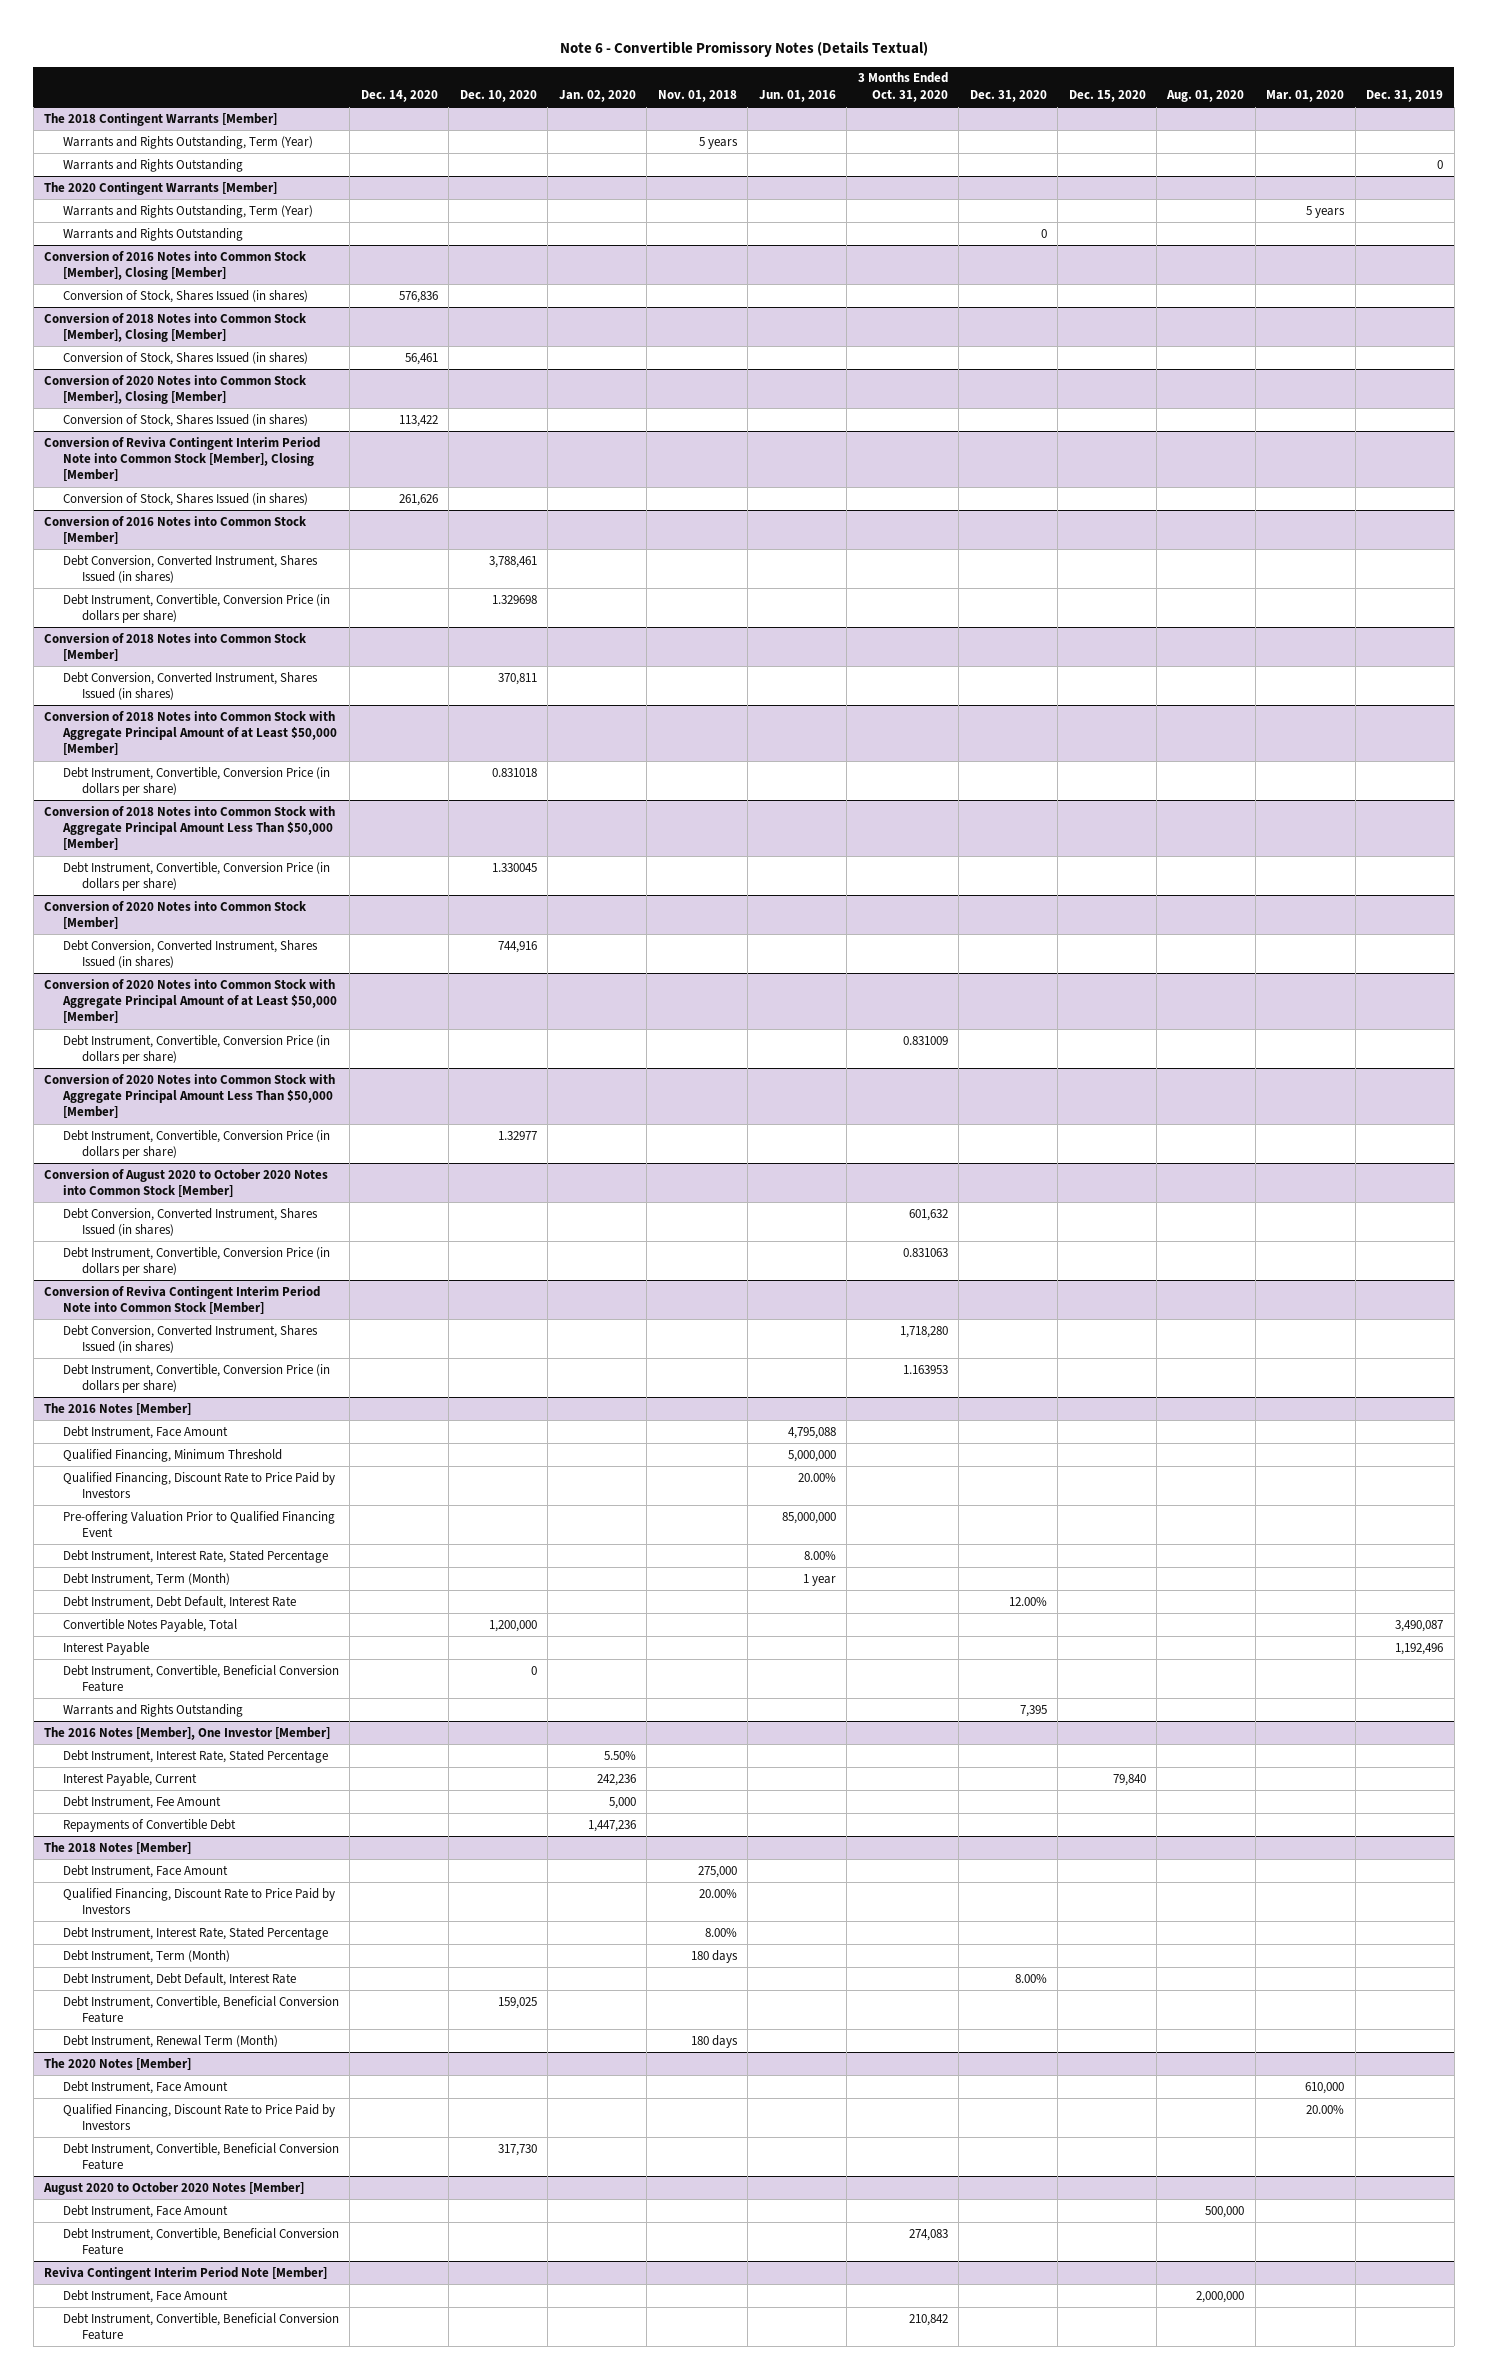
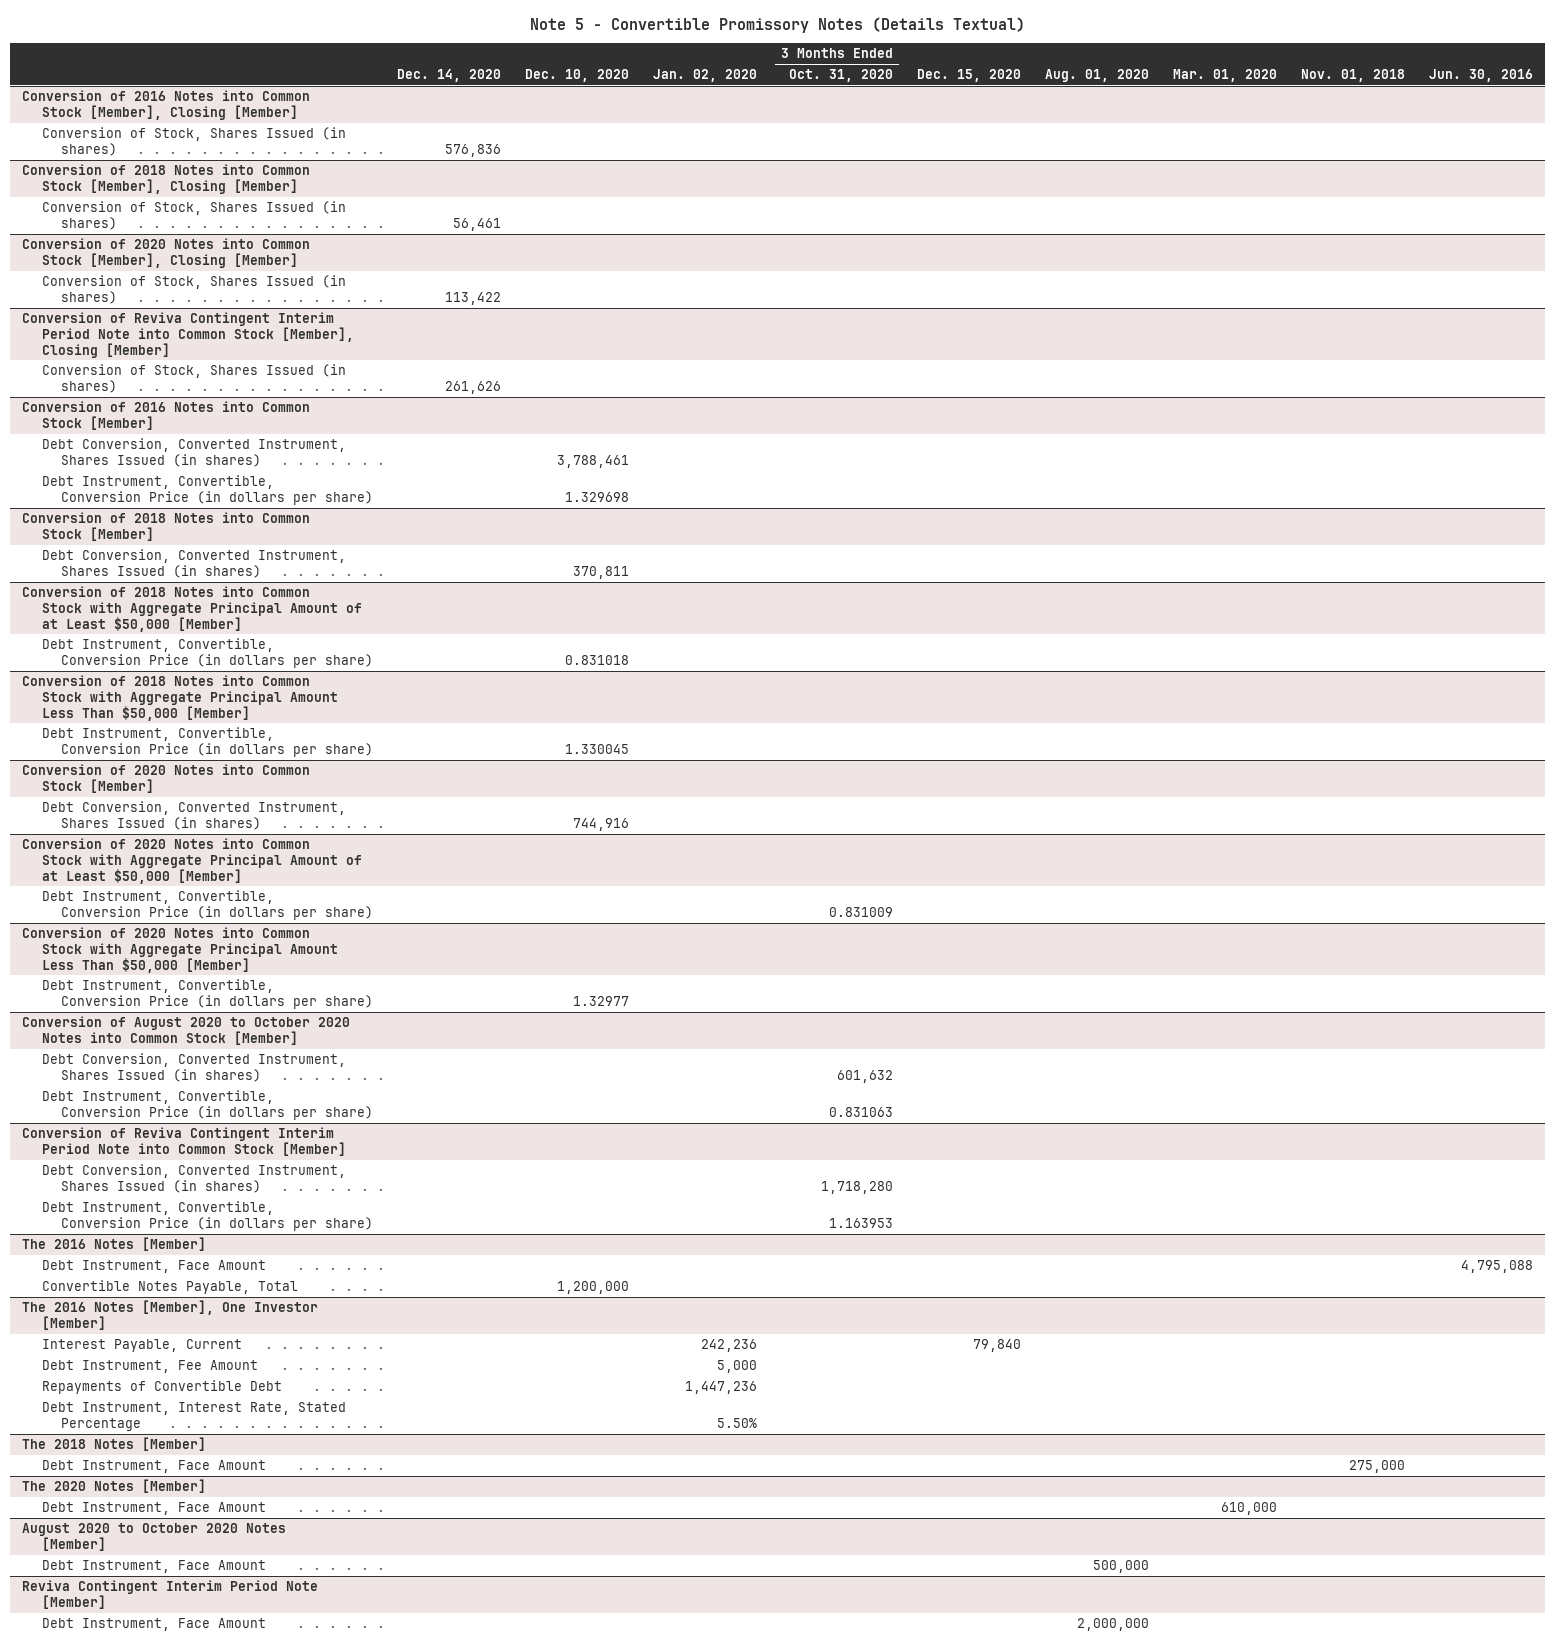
[559,41,928,58] Note 6 - Convertible Promissory Notes (Details Textual) -> [529,17,1025,34] Note 5 - Convertible Promissory Notes (Details Textual)
[758,89,836,102] Jun. 01, 2016 -> none
[969,89,1047,102] Dec. 31, 2020 -> none
[1366,89,1444,102] Dec. 31, 2019 -> none
none -> [1428,69,1533,83] Jun. 30, 2016
[44,112,278,126] The 2018 Contingent Warrants [Member] -> none
[62,135,313,149] Warrants and Rights Outstanding, Term (Year) -> none
[62,158,243,172] Warrants and Rights Outstanding -> none
[44,181,278,195] The 2020 Contingent Warrants [Member] -> none
[62,204,313,218] Warrants and Rights Outstanding, Term (Year) -> none
[62,227,243,241] Warrants and Rights Outstanding -> none
[62,1448,282,1462] Qualified Financing, Minimum Threshold -> none
[62,1471,335,1499] Qualified Financing, Discount Rate to Price Paid by Investors -> none
[62,1510,335,1538] Pre-offering Valuation Prior to Qualified Financing Event -> none
[62,1549,328,1563] Debt Instrument, Interest Rate, Stated Percentage -> none
[62,1572,230,1586] Debt Instrument, Term (Month) -> none
[62,1595,296,1609] Debt Instrument, Debt Default, Interest Rate -> none
[62,1641,149,1655] Interest Payable -> none
[62,1664,339,1693] Debt Instrument, Convertible, Beneficial Conversion Feature -> none
[62,1703,243,1717] Warrants and Rights Outstanding -> none
[62,1749,328,1763] Debt Instrument, Interest Rate, Stated Percentage -> [41,1402,346,1431] Debt Instrument, Interest Rate, Stated Percentage
[62,1887,335,1915] Qualified Financing, Discount Rate to Price Paid by Investors -> none
[62,1926,328,1940] Debt Instrument, Interest Rate, Stated Percentage -> none
[62,1949,230,1963] Debt Instrument, Term (Month) -> none
[62,1972,296,1986] Debt Instrument, Debt Default, Interest Rate -> none
[62,1995,339,2024] Debt Instrument, Convertible, Beneficial Conversion Feature -> none
[62,2034,278,2048] Debt Instrument, Renewal Term (Month) -> none
[62,2103,335,2131] Qualified Financing, Discount Rate to Price Paid by Investors -> none
[62,2142,339,2171] Debt Instrument, Convertible, Beneficial Conversion Feature -> none
[62,2227,339,2256] Debt Instrument, Convertible, Beneficial Conversion Feature -> none
[62,2312,339,2341] Debt Instrument, Convertible, Beneficial Conversion Feature -> none

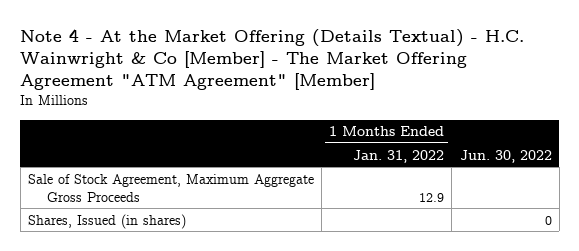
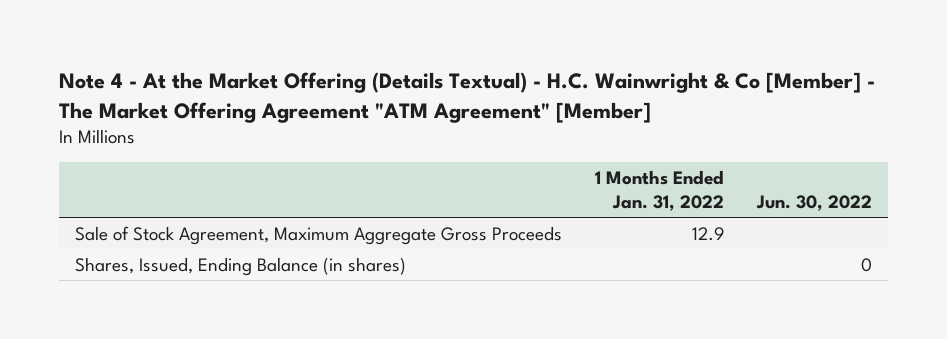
[27,213,186,229] Shares, Issued (in shares) -> [74,256,406,276] Shares, Issued, Ending Balance (in shares)

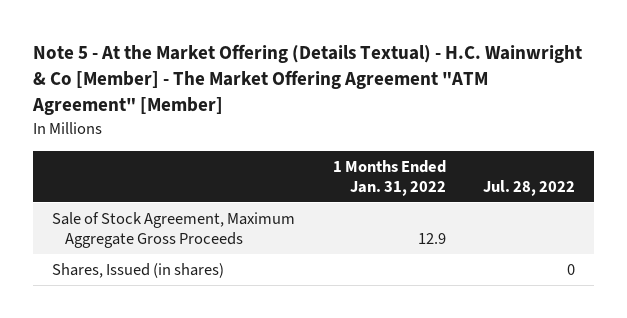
[58,72,875,123] Note 4 - At the Market Offering (Details Textual) - H.C. Wainwright & Co [Member] - The Market Offering Agreement "ATM Agreement" [Member] -> [32,44,583,116] Note 5 - At the Market Offering (Details Textual) - H.C. Wainwright & Co [Member] - The Market Offering Agreement "ATM Agreement" [Member]
[755,194,872,211] Jun. 30, 2022 -> none
none -> [483,179,576,196] Jul. 28, 2022
[74,256,406,276] Shares, Issued, Ending Balance (in shares) -> [52,263,225,279] Shares, Issued (in shares)

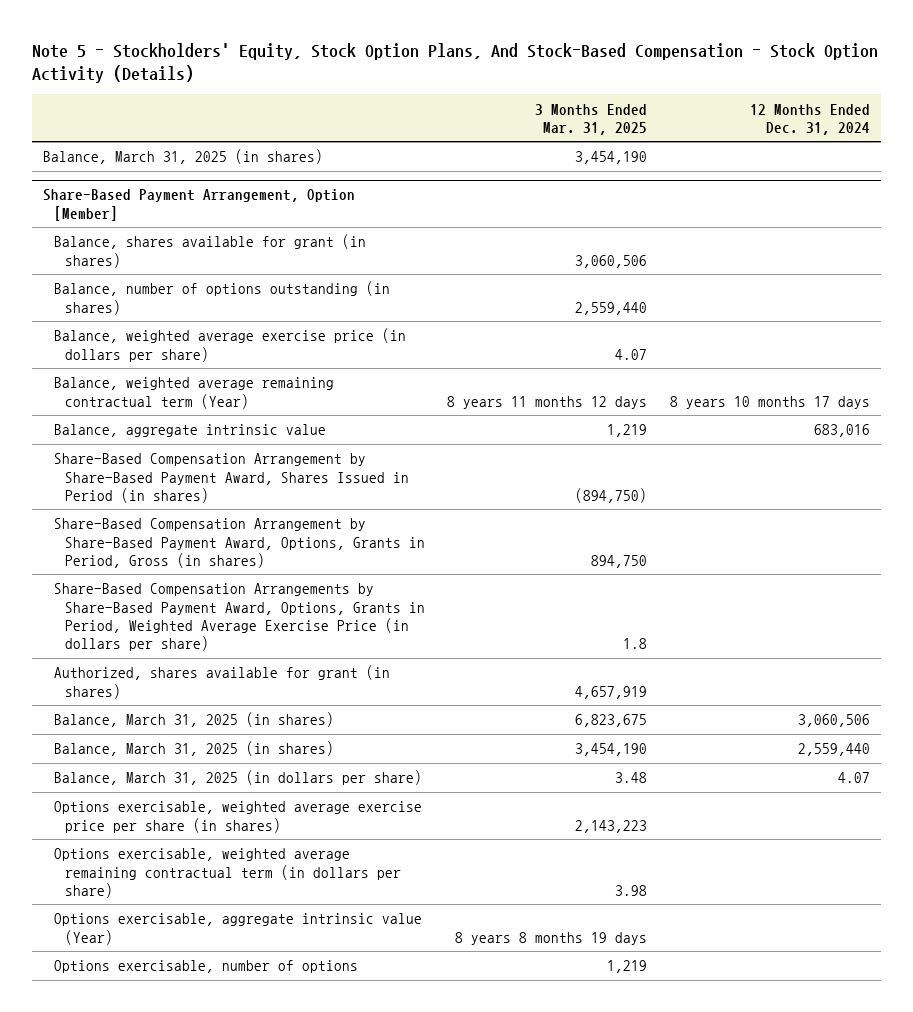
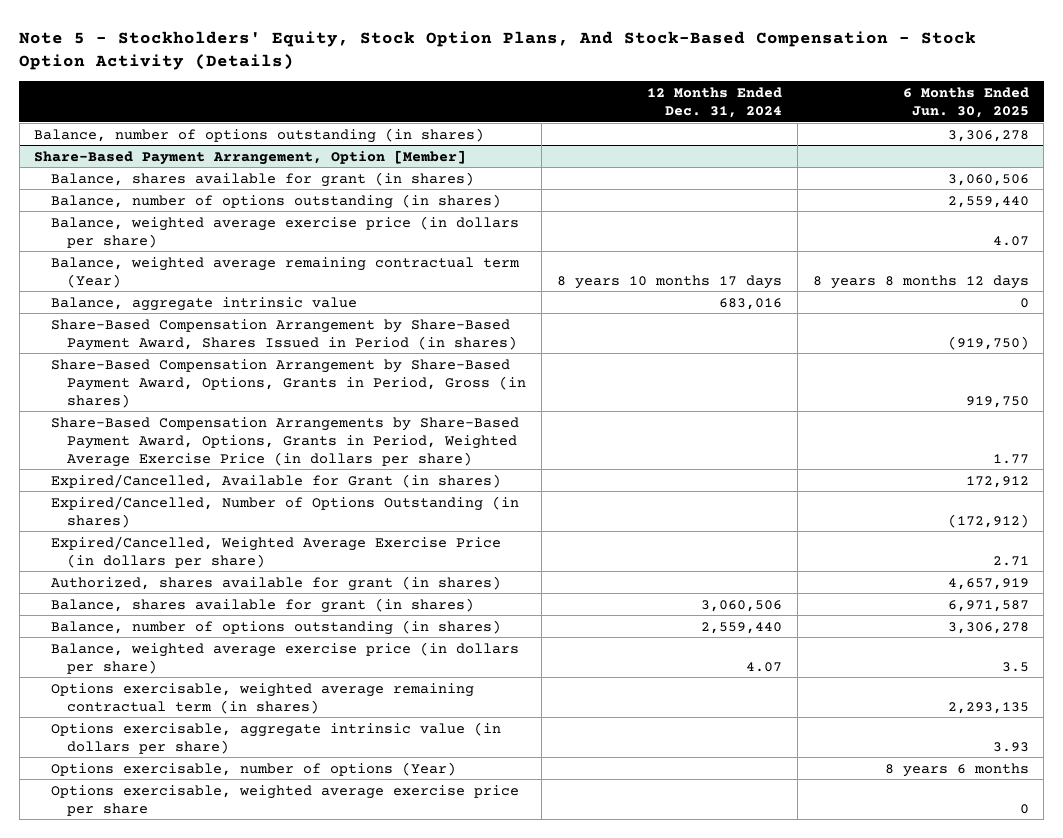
[535,103,648,135] 3 Months Ended Mar. 31, 2025 -> none
none -> [902,86,1029,118] 6 Months Ended Jun. 30, 2025
[43,149,324,165] Balance, March 31, 2025 (in shares) -> [34,127,485,143] Balance, number of options outstanding (in shares)
none -> [50,473,501,488] Expired/Cancelled, Available for Grant (in shares)
none -> [50,495,519,528] Expired/Cancelled, Number of Options Outstanding (in shares)
none -> [50,535,501,568] Expired/Cancelled, Weighted Average Exercise Price (in dollars per share)
[54,712,335,728] Balance, March 31, 2025 (in shares) -> [50,597,474,613] Balance, shares available for grant (in shares)
[54,741,335,757] Balance, March 31, 2025 (in shares) -> [50,619,501,635] Balance, number of options outstanding (in shares)
[54,770,423,786] Balance, March 31, 2025 (in dollars per share) -> [50,641,519,674] Balance, weighted average exercise price (in dollars per share)
[54,801,423,833] Options exercisable, weighted average exercise price per share (in shares) -> [50,682,474,714] Options exercisable, weighted average remaining contractual term (in shares)
[54,848,402,898] Options exercisable, weighted average remaining contractual term (in dollars per share) -> [50,721,501,754] Options exercisable, aggregate intrinsic value (in dollars per share)
[54,913,423,945] Options exercisable, aggregate intrinsic value (Year) -> [50,761,456,776] Options exercisable, number of options (Year)
[54,960,359,974] Options exercisable, number of options -> [50,784,519,816] Options exercisable, weighted average exercise price per share

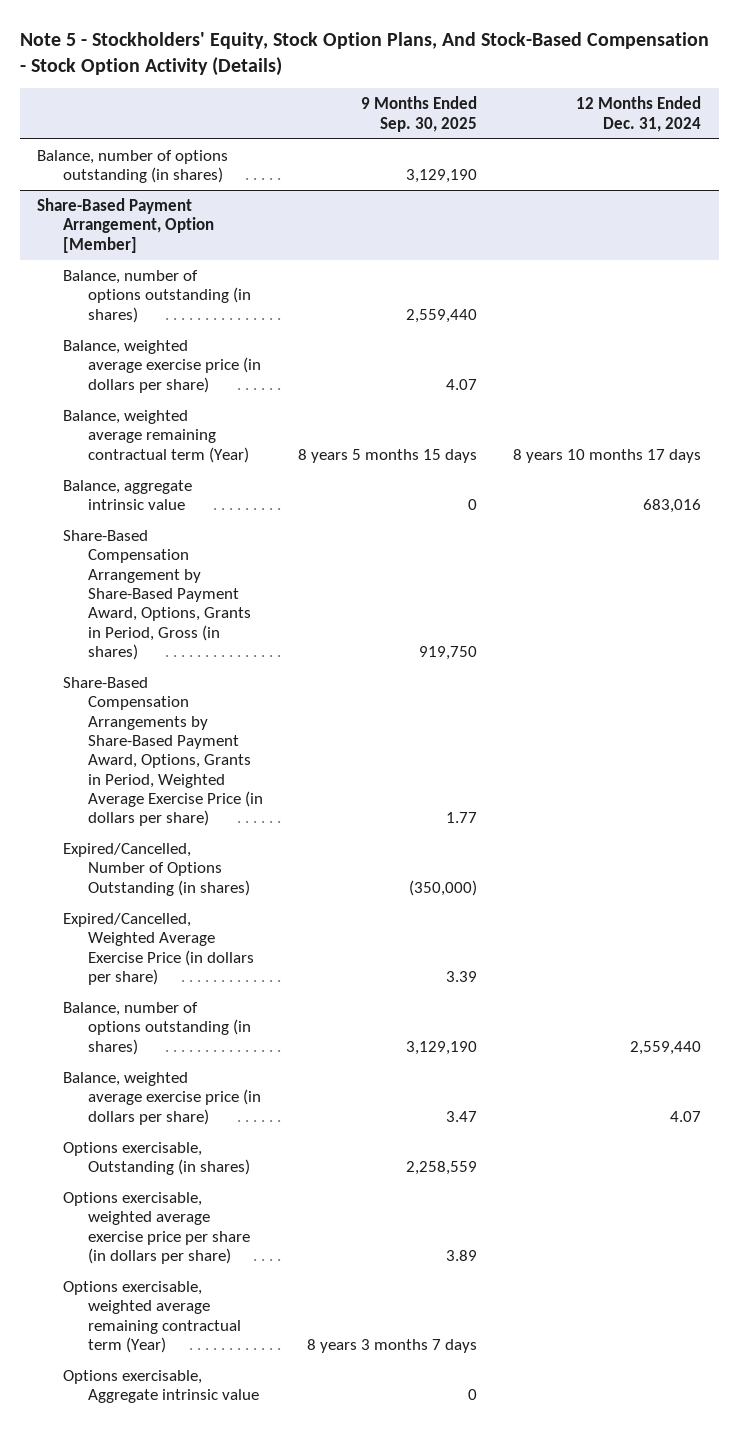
[902,86,1029,118] 6 Months Ended Jun. 30, 2025 -> none
none -> [361,96,478,132] 9 Months Ended Sep. 30, 2025
[50,171,474,187] Balance, shares available for grant (in shares) -> none
[50,318,518,351] Share-Based Compensation Arrangement by Share-Based Payment Award, Shares Issued in Period (in shares) -> none
[50,473,501,488] Expired/Cancelled, Available for Grant (in shares) -> none
[50,575,501,591] Authorized, shares available for grant (in shares) -> none
[50,597,474,613] Balance, shares available for grant (in shares) -> none
[50,682,474,714] Options exercisable, weighted average remaining contractual term (in shares) -> [62,1141,251,1176] Options exercisable, Outstanding (in shares)
[50,721,501,754] Options exercisable, aggregate intrinsic value (in dollars per share) -> [62,1191,251,1264] Options exercisable, weighted average exercise price per share (in dollars per share)
[50,761,456,776] Options exercisable, number of options (Year) -> [62,1280,242,1353] Options exercisable, weighted average remaining contractual term (Year)
[50,784,519,816] Options exercisable, weighted average exercise price per share -> [62,1369,260,1404] Options exercisable, Aggregate intrinsic value

